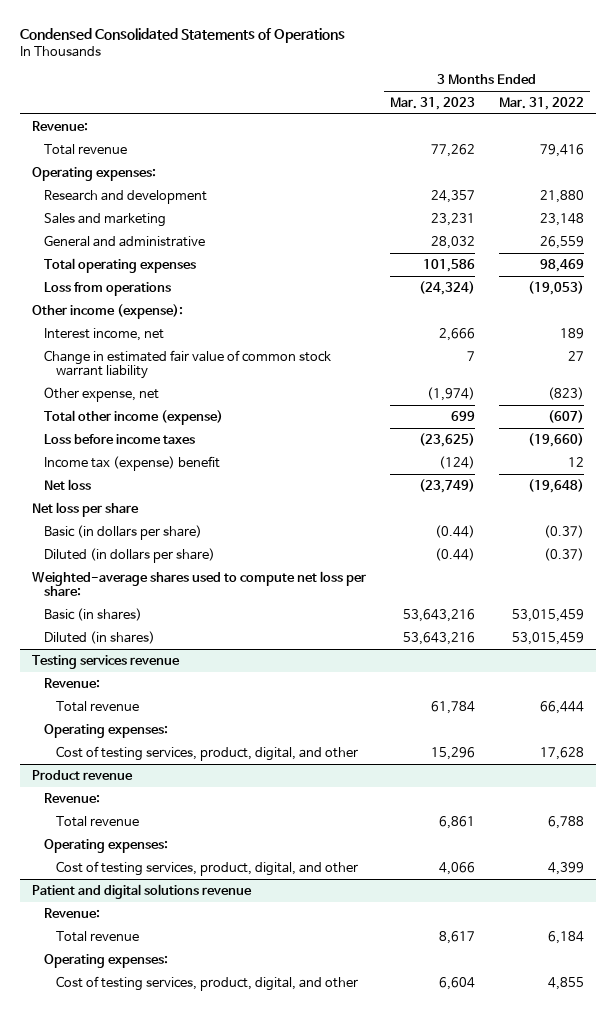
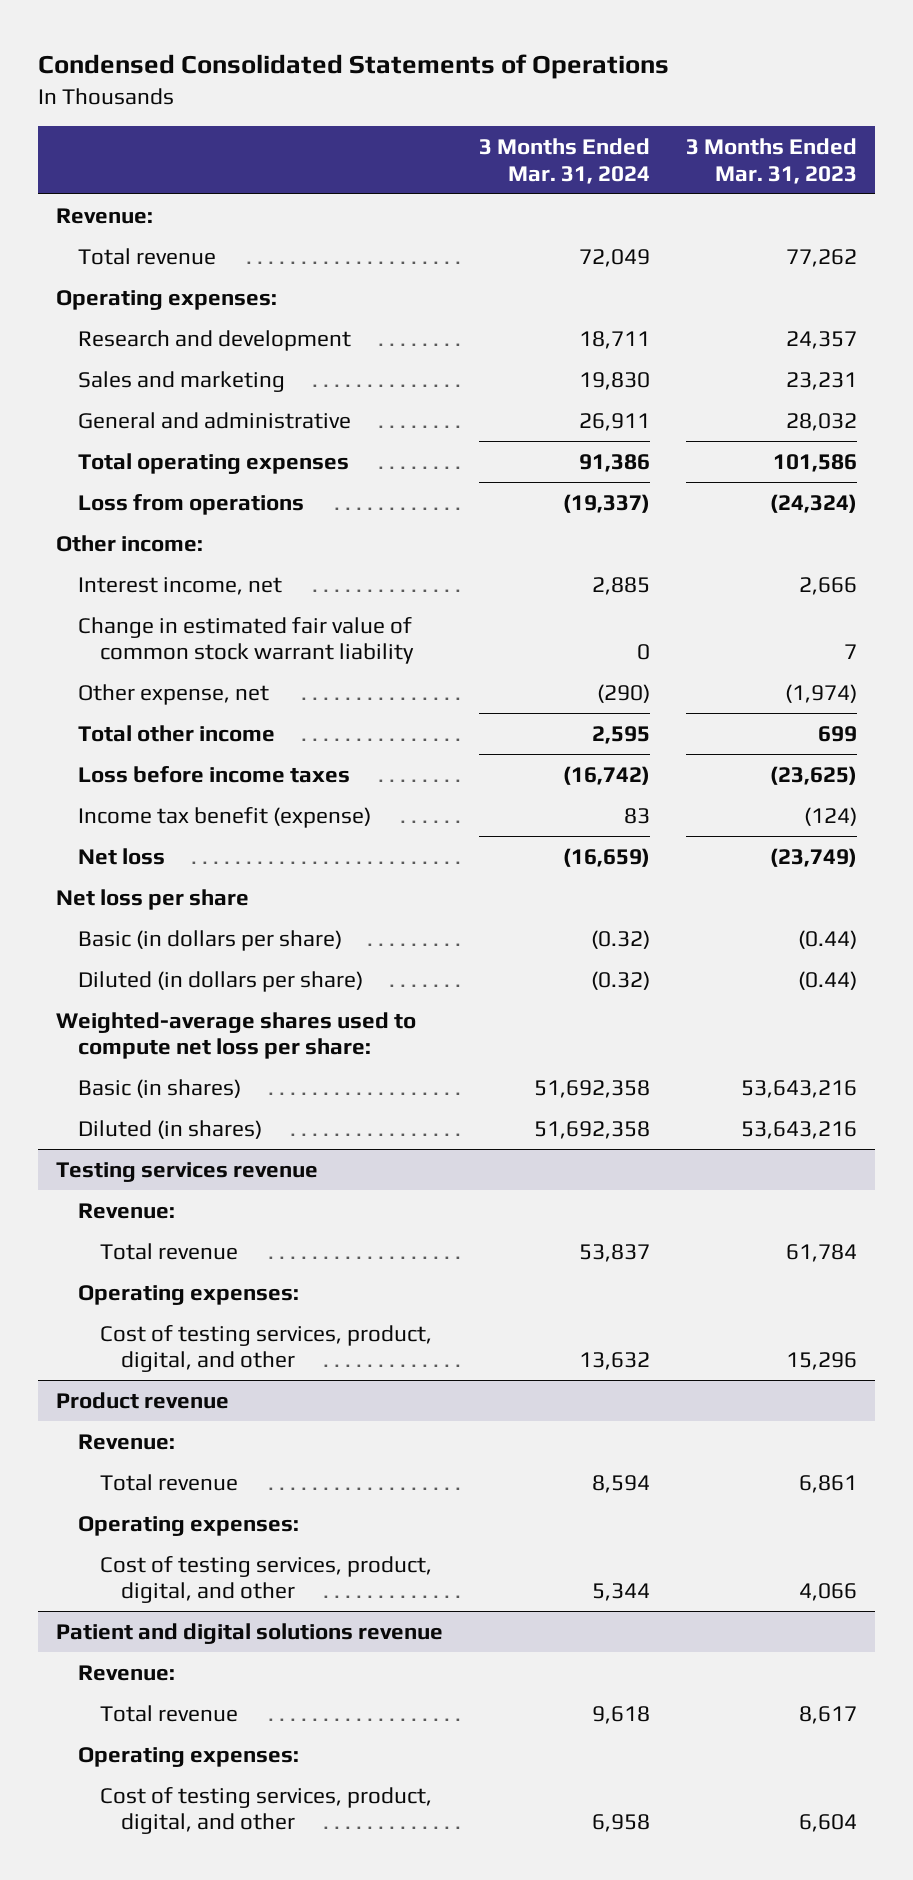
[498,96,584,110] Mar. 31, 2022 -> none
none -> [478,138,650,184] 3 Months Ended Mar. 31, 2024
[32,303,184,319] Other income (expense): -> [55,534,203,552] Other income:
[44,409,224,425] Total other income (expense) -> [77,724,275,742] Total other income
[44,455,221,471] Income tax (expense) benefit -> [77,806,371,828] Income tax benefit (expense)

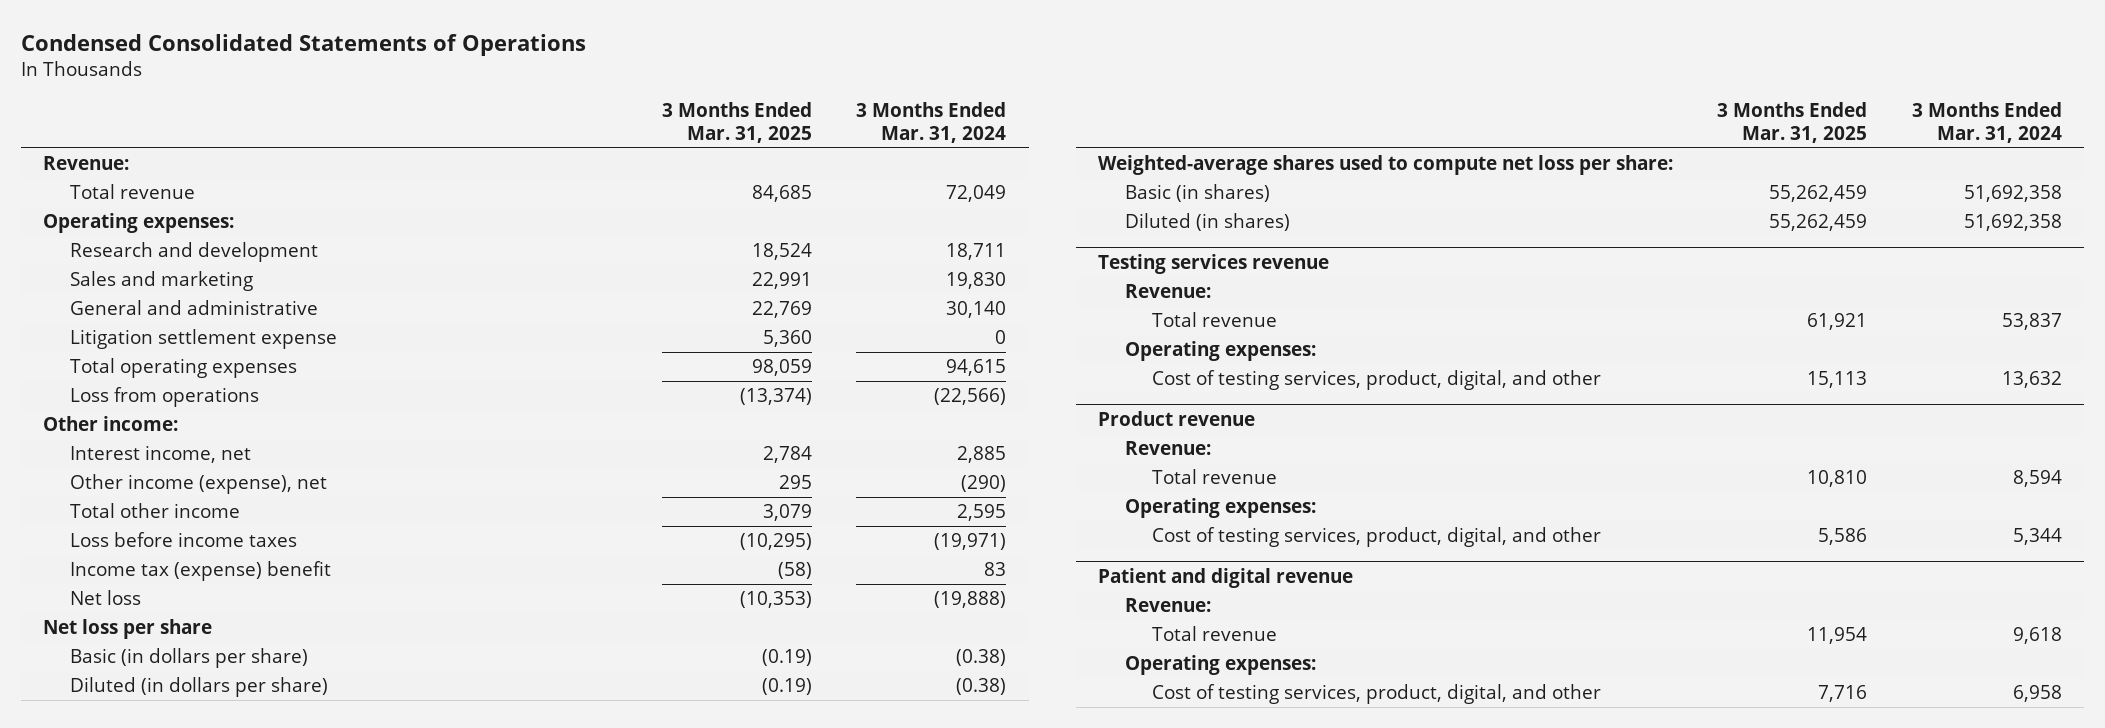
[685,138,857,184] 3 Months Ended Mar. 31, 2023 -> none
none -> [662,101,813,143] 3 Months Ended Mar. 31, 2025
[578,412,650,431] 26,911 -> [946,301,1007,319] 30,140
none -> [69,329,337,350] Litigation settlement expense
[578,453,650,472] 91,386 -> [946,359,1007,377] 94,615
[562,493,650,513] (19,337) -> [934,388,1007,406] (22,566)
[77,616,414,665] Change in estimated fair value of common stock warrant liability -> none
[77,683,269,705] Other expense, net -> [69,474,327,495] Other income (expense), net
[562,765,650,785] (16,742) -> [934,533,1007,551] (19,971)
[77,806,371,828] Income tax benefit (expense) -> [69,561,331,582] Income tax (expense) benefit
[562,847,650,867] (16,659) -> [934,591,1007,609] (19,888)
[590,929,650,949] (0.32) -> [956,649,1007,667] (0.38)
[590,970,650,990] (0.32) -> [956,678,1007,696] (0.38)
[55,1622,443,1644] Patient and digital solutions revenue -> [1098,567,1354,588] Patient and digital revenue

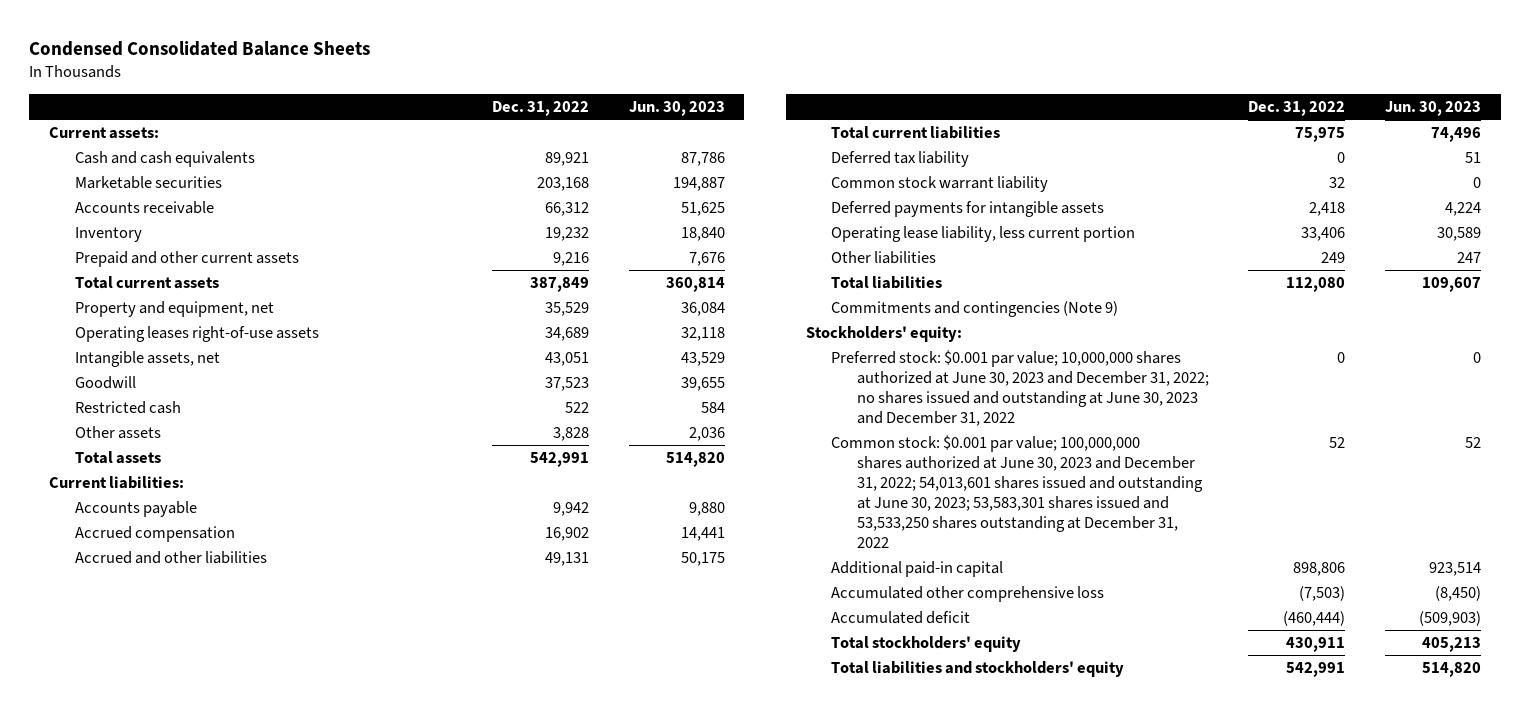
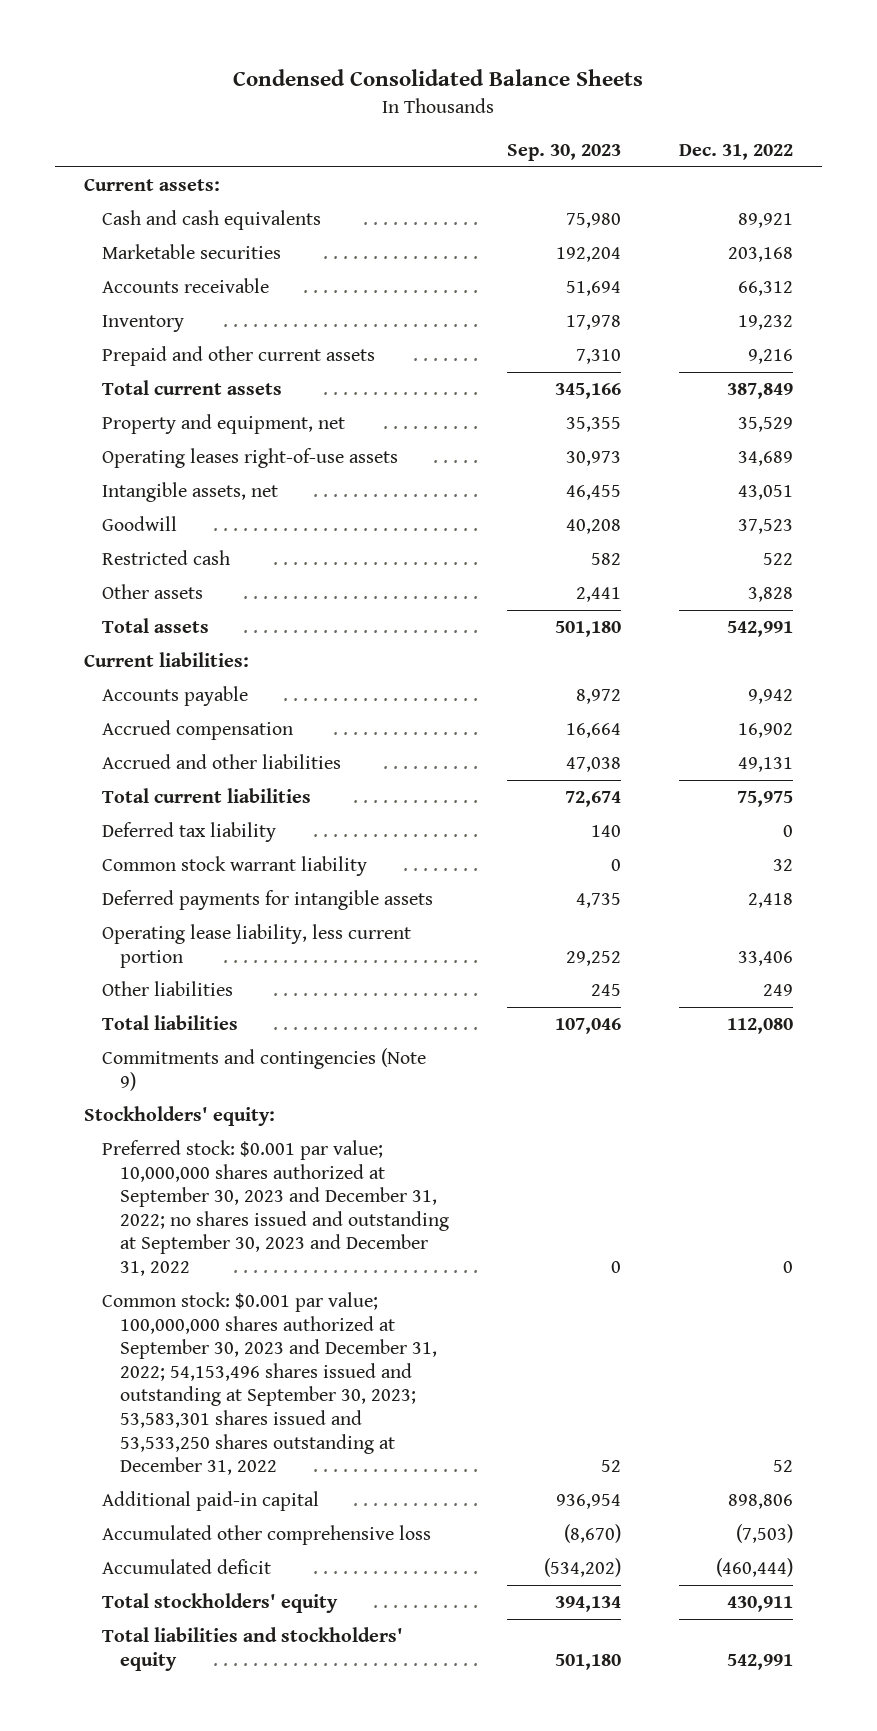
[628,100,725,116] Jun. 30, 2023 -> none
none -> [506,143,621,161] Sep. 30, 2023
[831,349,1209,426] Preferred stock: $0.001 par value; 10,000,000 shares authorized at June 30, 2023 and December 31, 2022; no shares issued and outstanding at June 30, 2023 and December 31, 2022 -> [101,1140,449,1277] Preferred stock: $0.001 par value; 10,000,000 shares authorized at September 30, 2023 and December 31, 2022; no shares issued and outstanding at September 30, 2023 and December 31, 2022
[831,434,1203,548] Common stock: $0.001 par value; 100,000,000 shares authorized at June 30, 2023 and December 31, 2022; 54,013,601 shares issued and outstanding at June 30, 2023; 53,583,301 shares issued and 53,533,250 shares outstanding at December 31, 2022 -> [101,1292,437,1476] Common stock: $0.001 par value; 100,000,000 shares authorized at September 30, 2023 and December 31, 2022; 54,153,496 shares issued and outstanding at September 30, 2023; 53,583,301 shares issued and 53,533,250 shares outstanding at December 31, 2022

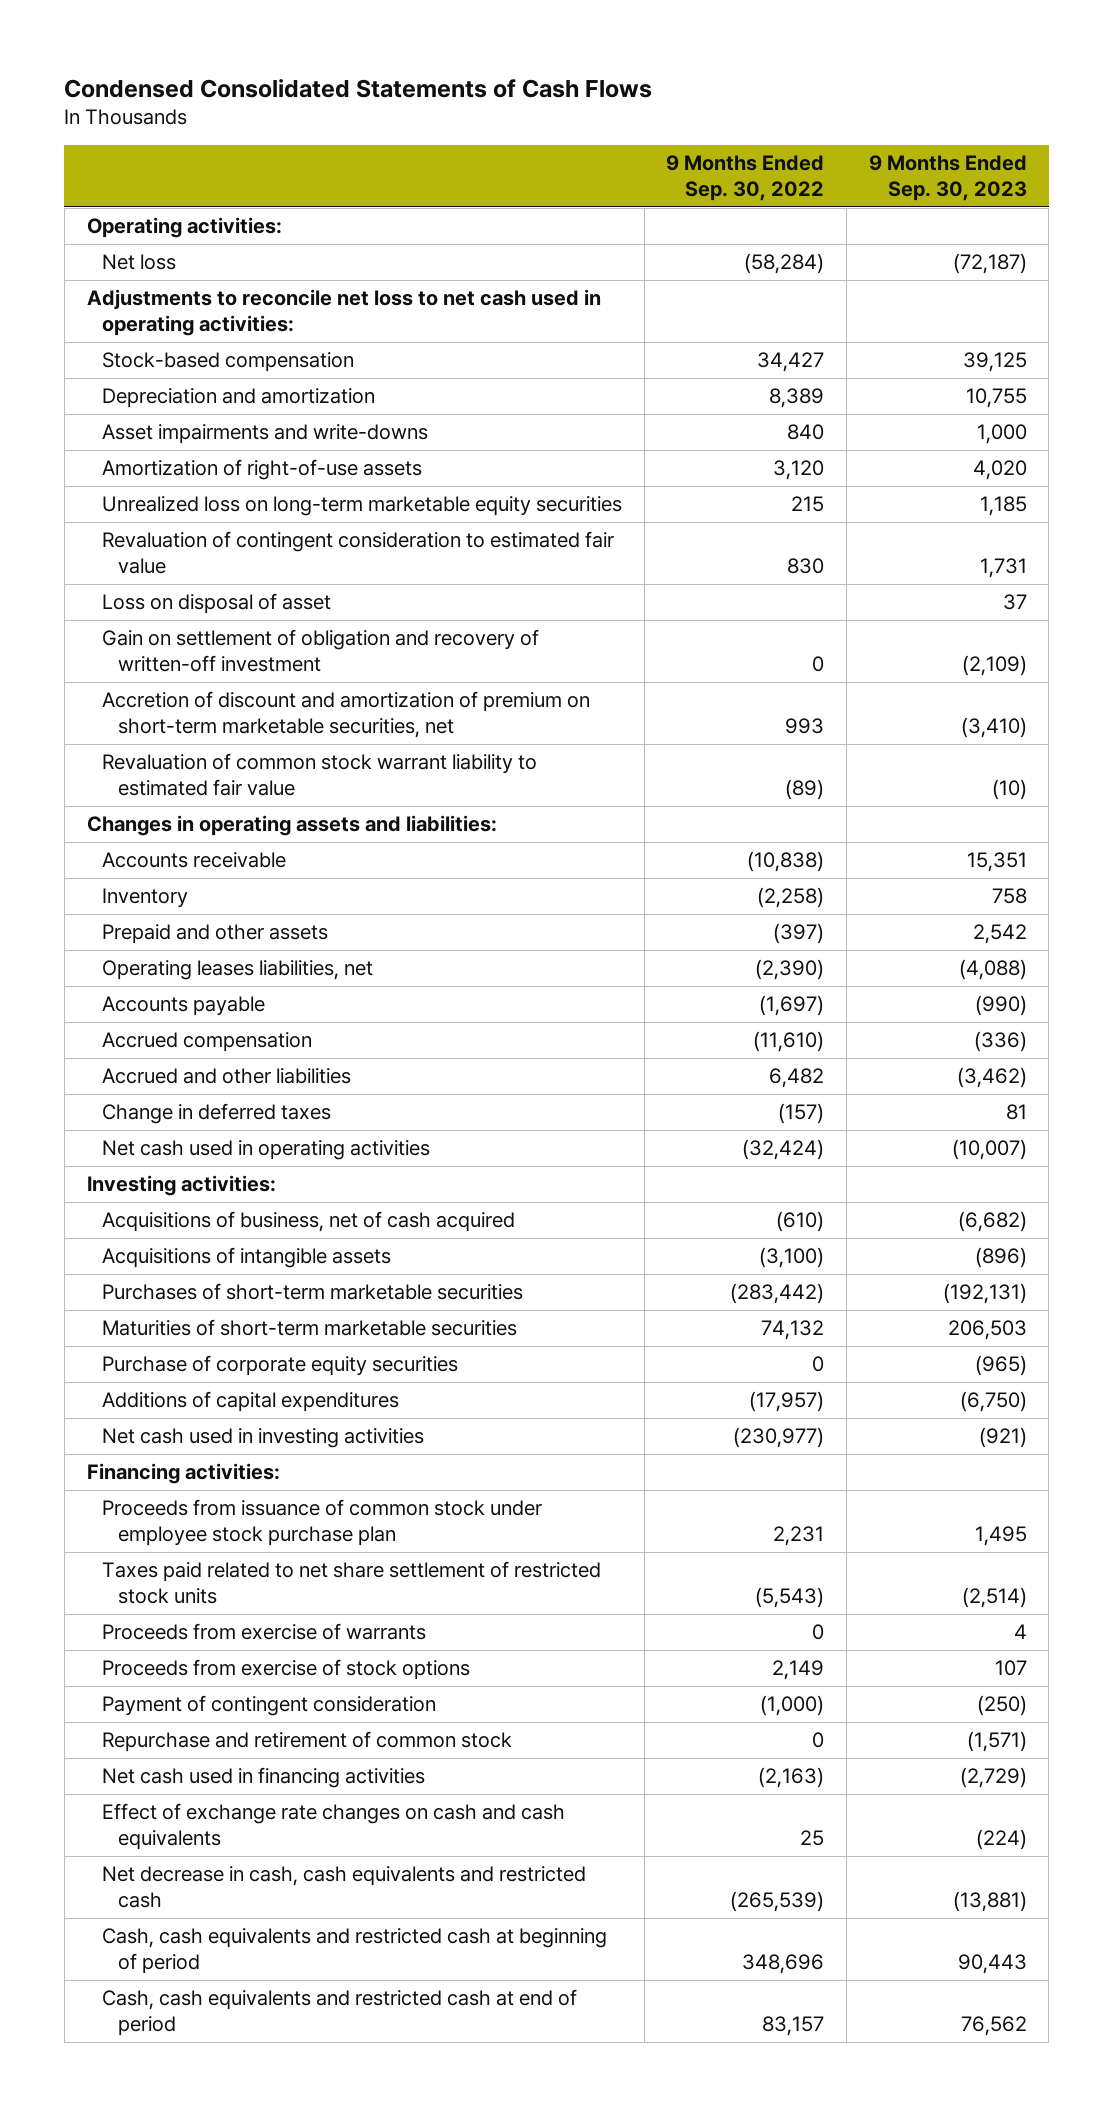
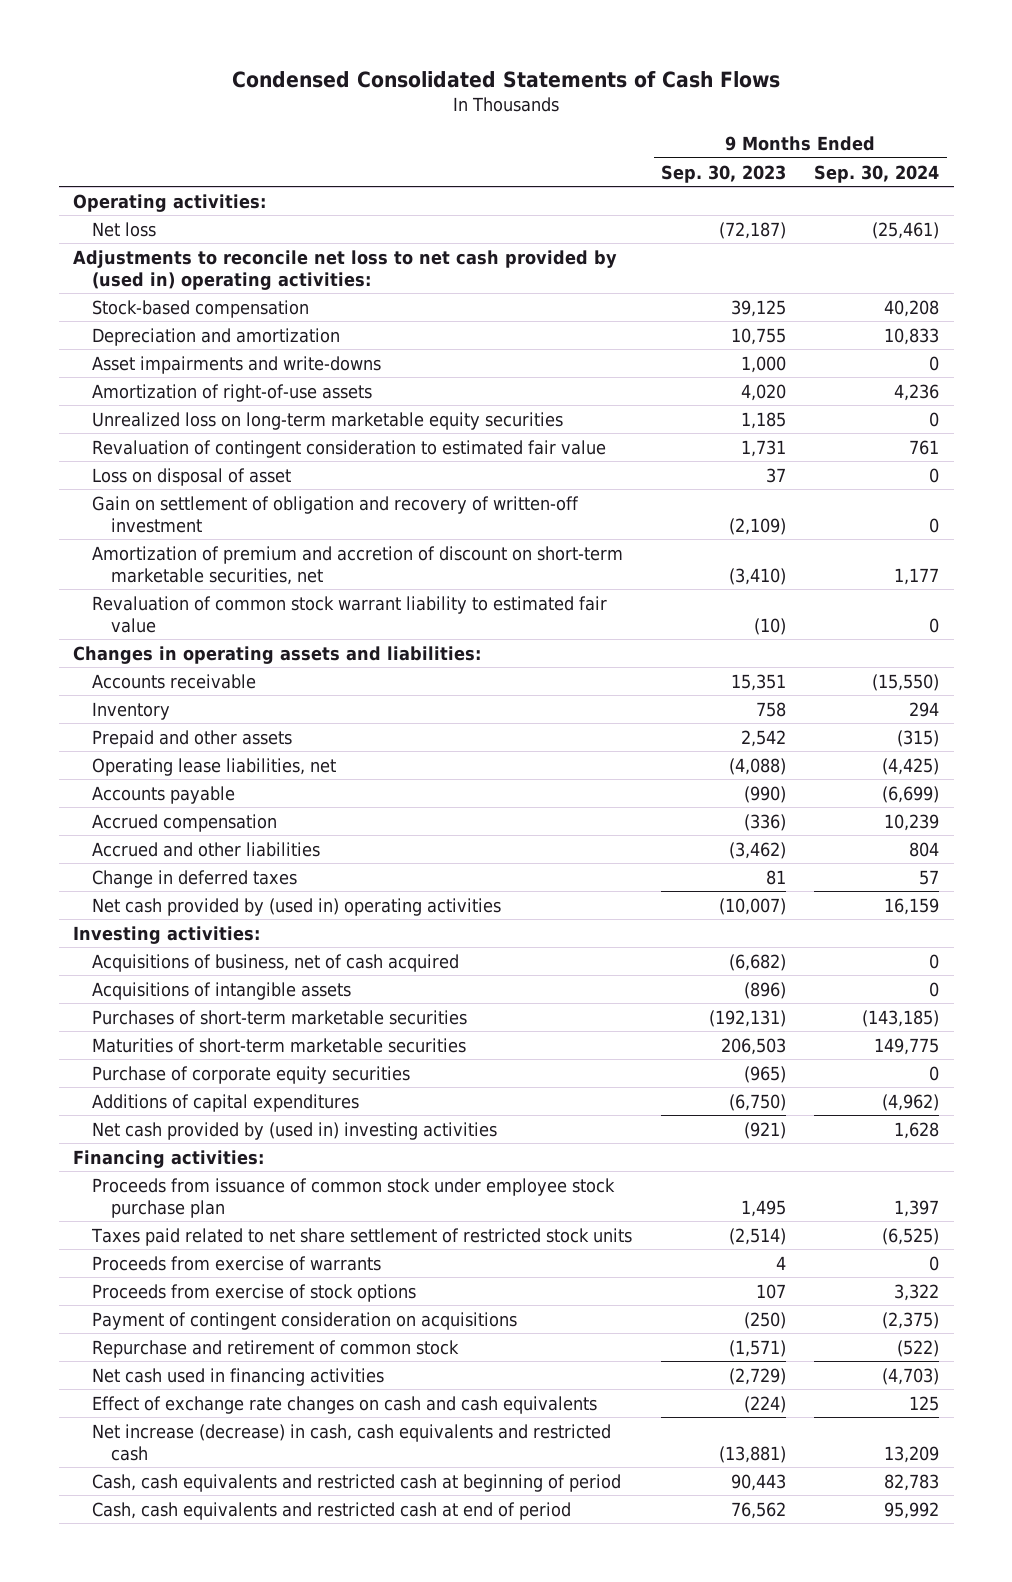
[666,155,825,202] 9 Months Ended Sep. 30, 2022 -> none
none -> [814,164,940,183] Sep. 30, 2024
[86,289,601,336] Adjustments to reconcile net loss to net cash used in operating activities: -> [72,249,617,290] Adjustments to reconcile net loss to net cash provided by (used in) operating activities:
[102,691,591,738] Accretion of discount and amortization of premium on short-term marketable securities, net -> [92,545,624,585] Amortization of premium and accretion of discount on short-term marketable securities, net
[102,960,374,981] Operating leases liabilities, net -> [92,757,337,776] Operating lease liabilities, net
[102,1140,431,1161] Net cash used in operating activities -> [92,897,502,916] Net cash provided by (used in) operating activities
[102,1428,425,1449] Net cash used in investing activities -> [92,1121,498,1140] Net cash provided by (used in) investing activities
[102,1695,437,1717] Payment of contingent consideration -> [92,1311,518,1330] Payment of contingent consideration on acquisitions
[102,1866,587,1908] Net decrease in cash, cash equivalents and restricted cash -> [92,1423,612,1461] Net increase (decrease) in cash, cash equivalents and restricted cash

